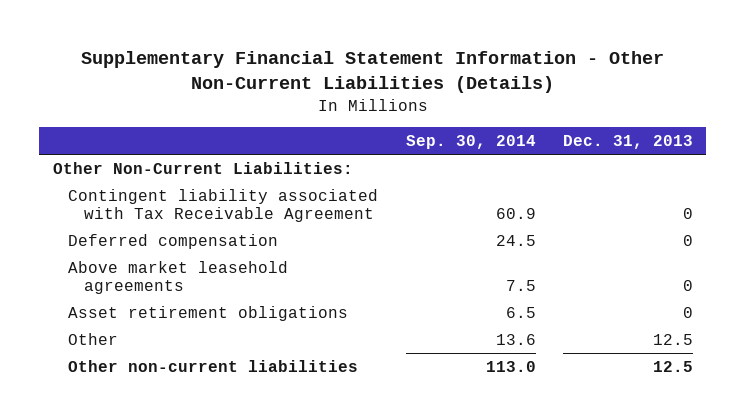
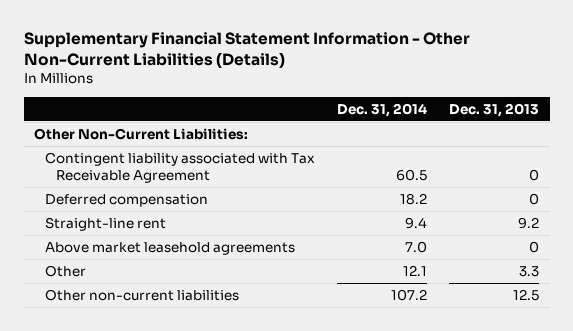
[405,134,536,149] Sep. 30, 2014 -> none
none -> [336,102,427,117] Dec. 31, 2014
none -> [45,216,167,231] Straight-line rent
[68,305,349,321] Asset retirement obligations -> none
[652,333,693,345] 12.5 -> [518,265,539,277] 3.3

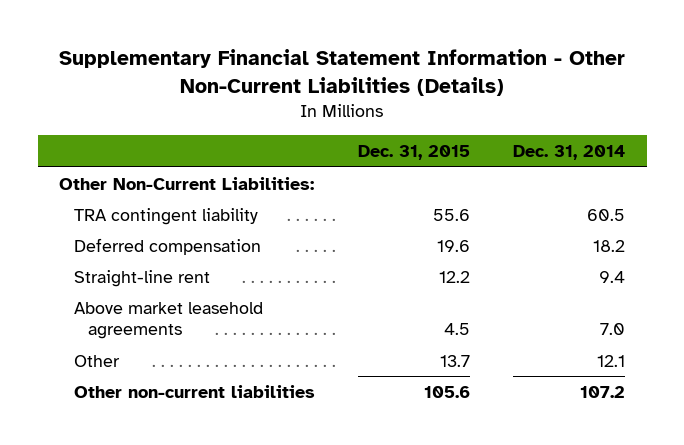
[448,102,539,117] Dec. 31, 2013 -> none
none -> [357,144,470,160] Dec. 31, 2015
[45,151,316,183] Contingent liability associated with Tax Receivable Agreement -> [73,207,258,225] TRA contingent liability

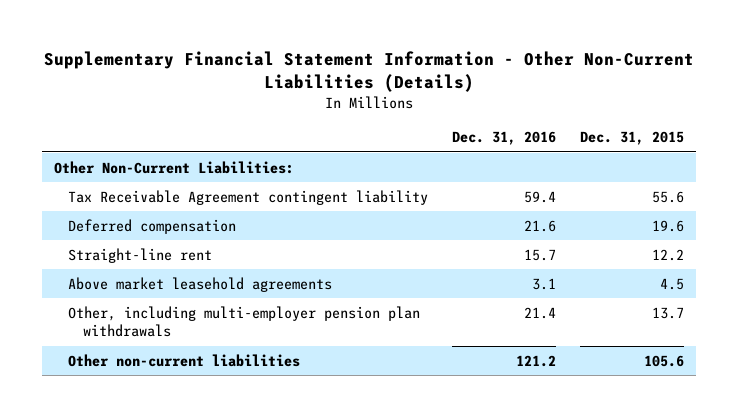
[513,144,626,160] Dec. 31, 2014 -> none
none -> [452,131,557,146] Dec. 31, 2016
[73,207,258,225] TRA contingent liability -> [68,189,429,205] Tax Receivable Agreement contingent liability
[73,354,120,367] Other -> [68,305,421,338] Other, including multi-employer pension plan withdrawals

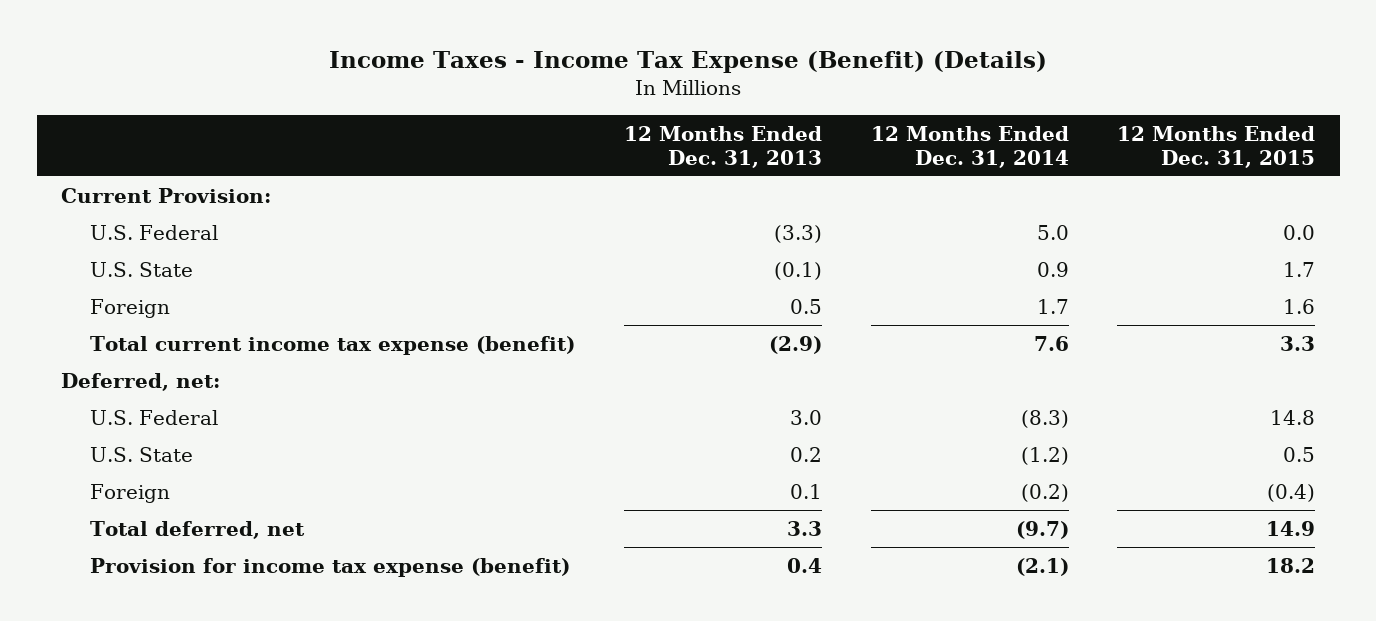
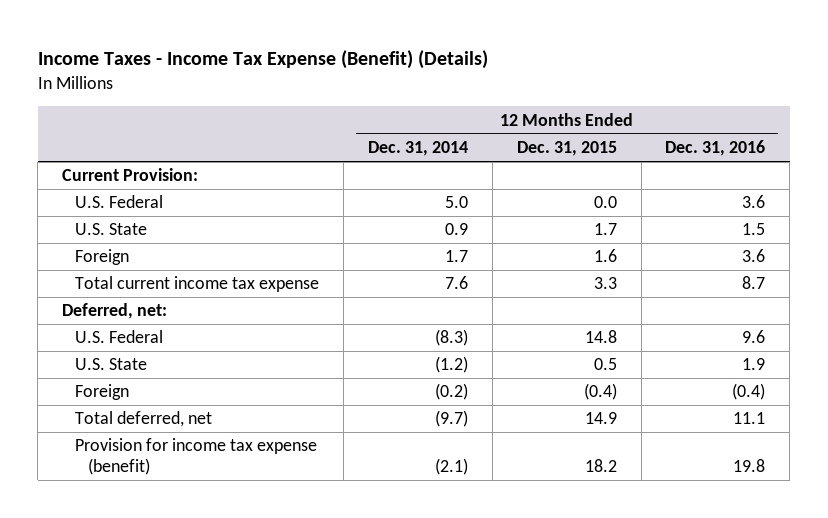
[624,125,823,168] 12 Months Ended Dec. 31, 2013 -> none
none -> [665,140,766,157] Dec. 31, 2016
[90,335,576,355] Total current income tax expense (benefit) -> [74,276,319,293] Total current income tax expense

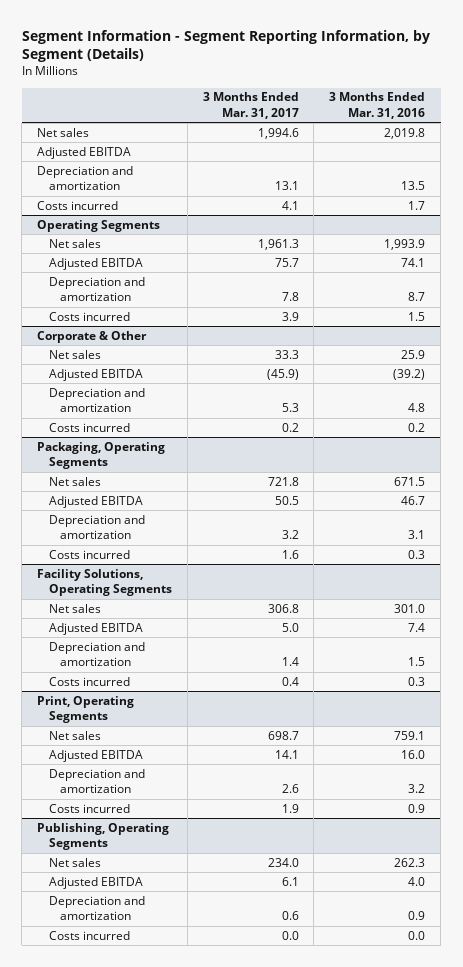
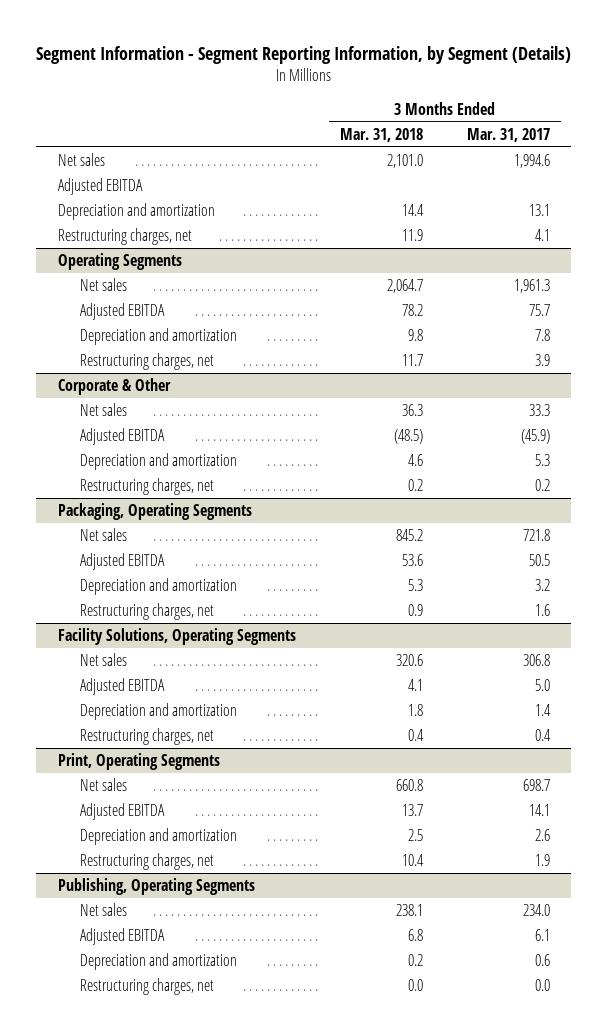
[329,92,426,119] 3 Months Ended Mar. 31, 2016 -> none
none -> [339,127,423,142] Mar. 31, 2018
[37,200,119,210] Costs incurred -> [57,228,192,246] Restructuring charges, net
[48,311,130,321] Costs incurred -> [79,353,214,371] Restructuring charges, net
[48,422,130,432] Costs incurred -> [79,478,214,496] Restructuring charges, net
[48,549,130,559] Costs incurred -> [79,603,214,621] Restructuring charges, net
[48,676,130,686] Costs incurred -> [79,728,214,746] Restructuring charges, net
[48,803,130,813] Costs incurred -> [79,853,214,871] Restructuring charges, net
[48,930,130,940] Costs incurred -> [79,978,214,996] Restructuring charges, net

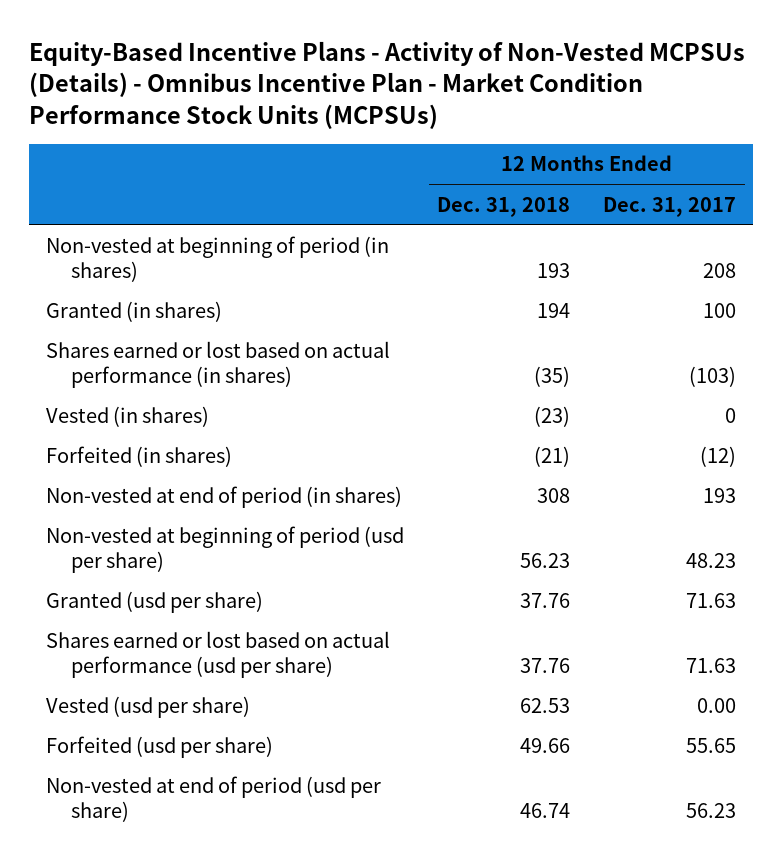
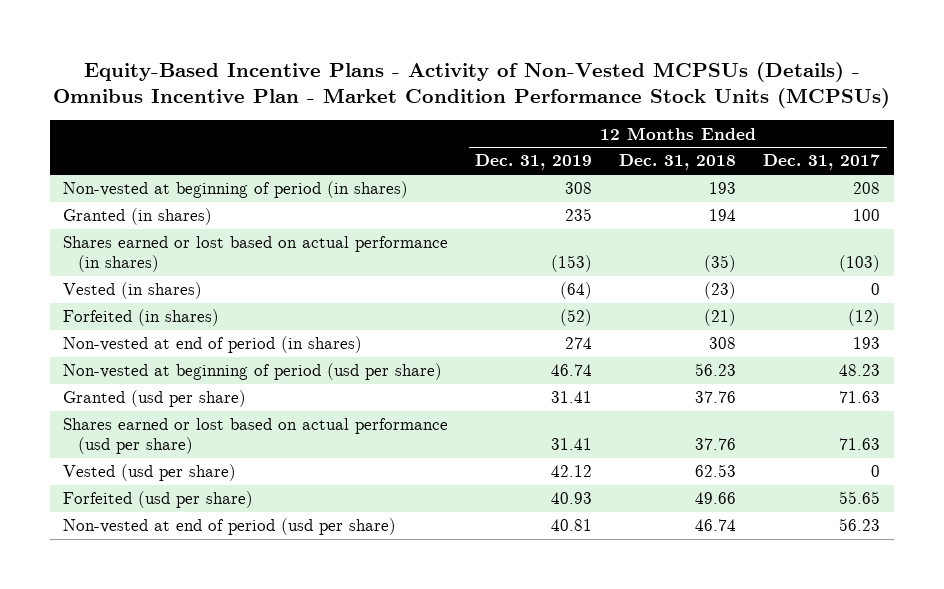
none -> [475,154,593,171] Dec. 31, 2019
[697,697,737,713] 0.00 -> [871,465,881,478] 0

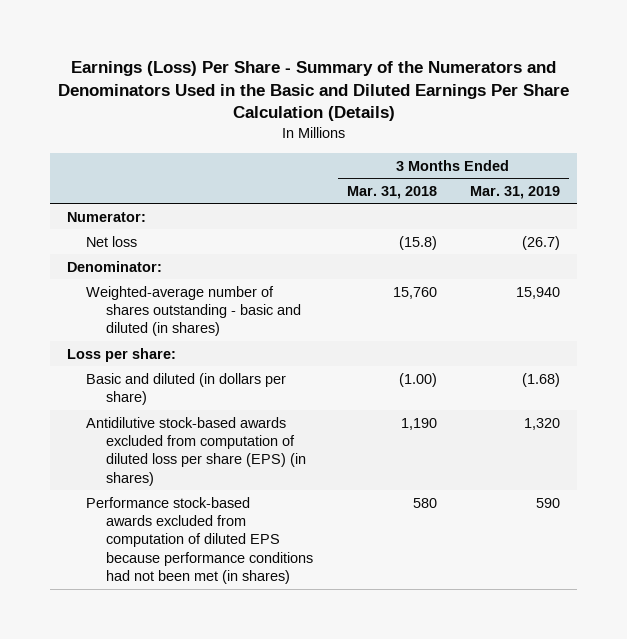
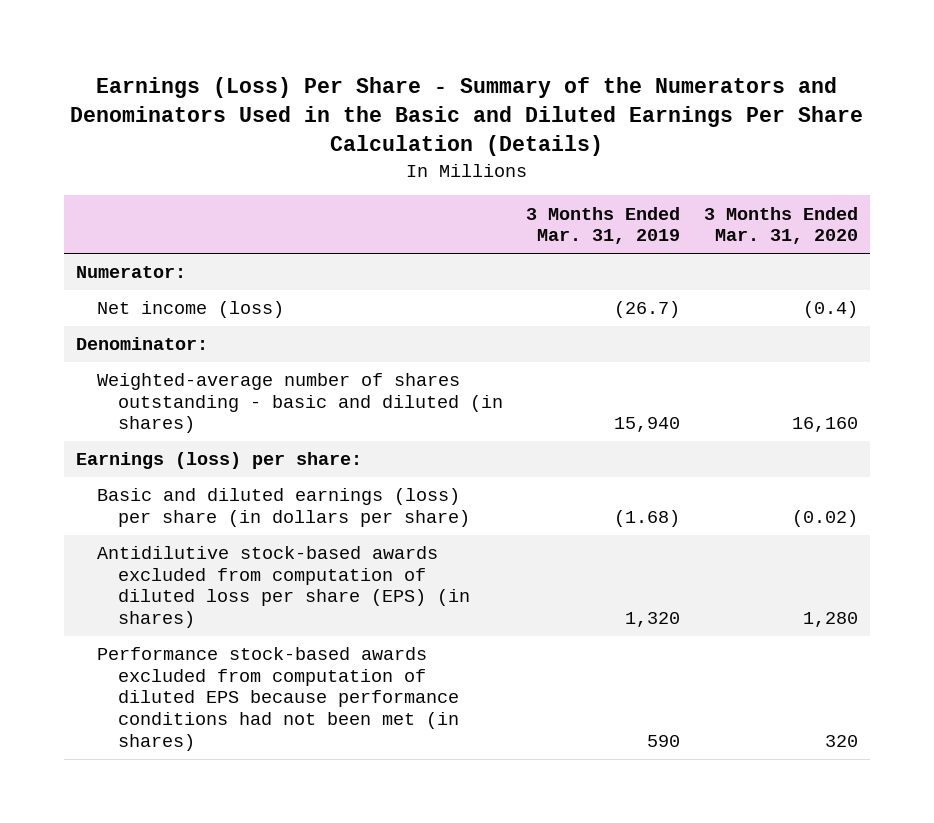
[346,185,437,199] Mar. 31, 2018 -> none
none -> [704,206,859,245] 3 Months Ended Mar. 31, 2020
[86,235,138,247] Net loss -> [96,301,284,319] Net income (loss)
[66,347,176,362] Loss per share: -> [75,452,362,470] Earnings (loss) per share:
[86,372,287,406] Basic and diluted (in dollars per share) -> [96,488,470,527] Basic and diluted earnings (loss) per share (in dollars per share)

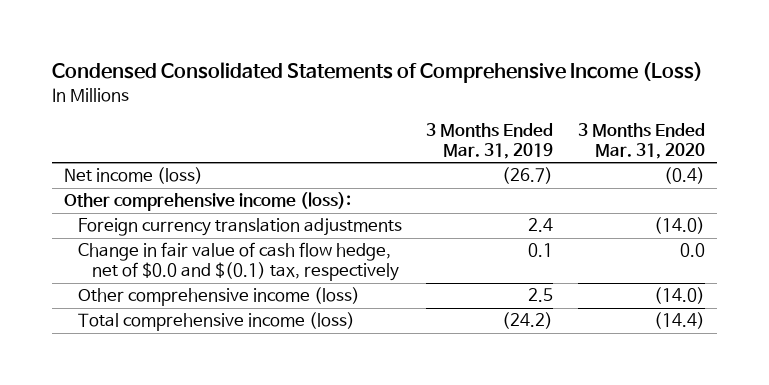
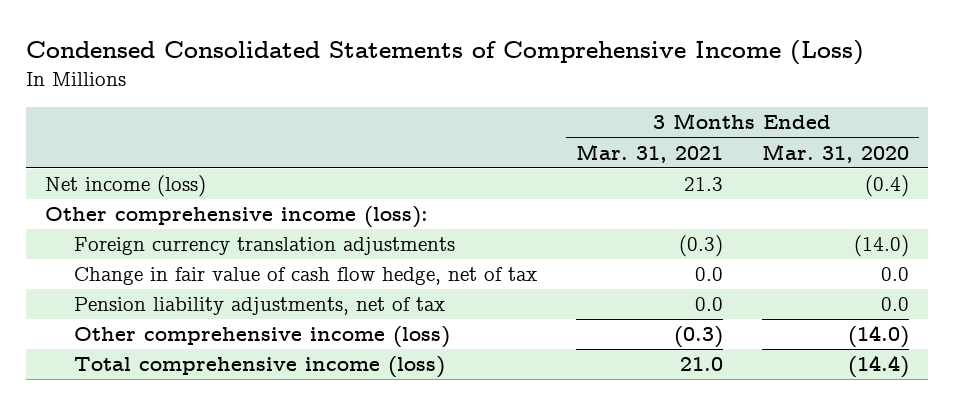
[426,123,554,160] 3 Months Ended Mar. 31, 2019 -> none
none -> [575,143,723,163] Mar. 31, 2021
[77,242,399,282] Change in fair value of cash flow hedge, net of $0.0 and $(0.1) tax, respectively -> [74,267,538,286] Change in fair value of cash flow hedge, net of tax
none -> [74,297,446,316] Pension liability adjustments, net of tax

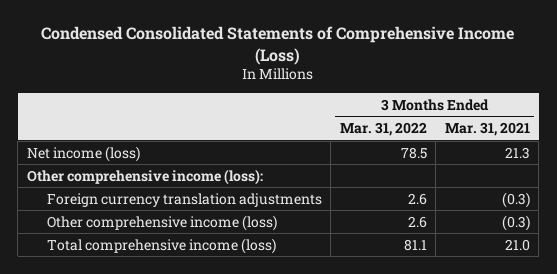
[761,143,909,163] Mar. 31, 2020 -> none
none -> [339,121,427,136] Mar. 31, 2022
[74,267,538,286] Change in fair value of cash flow hedge, net of tax -> none
[74,297,446,316] Pension liability adjustments, net of tax -> none

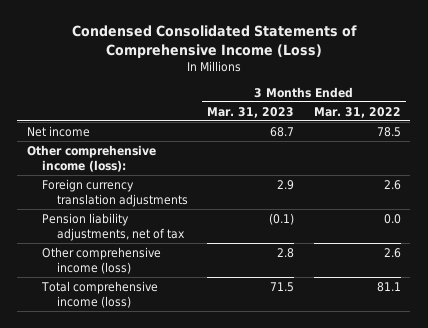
[444,121,530,136] Mar. 31, 2021 -> none
none -> [207,106,295,118] Mar. 31, 2023
[26,145,140,162] Net income (loss) -> [27,125,91,137] Net income
none -> [42,212,185,242] Pension liability adjustments, net of tax

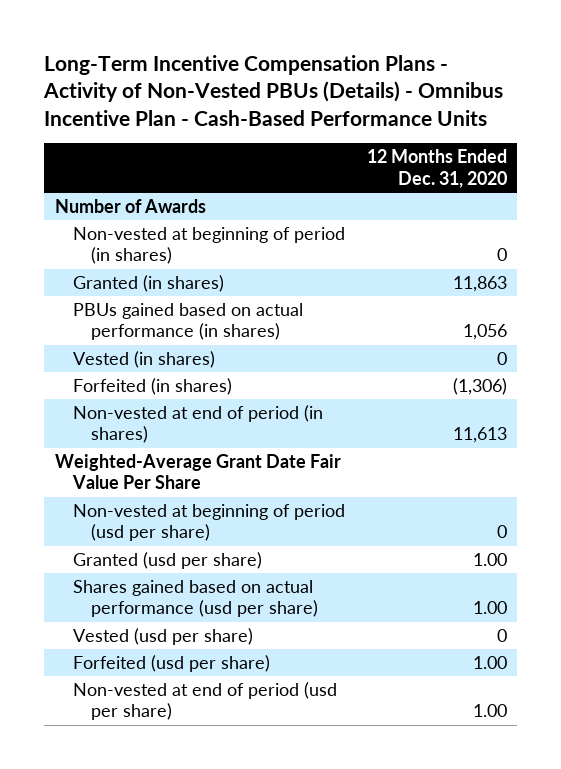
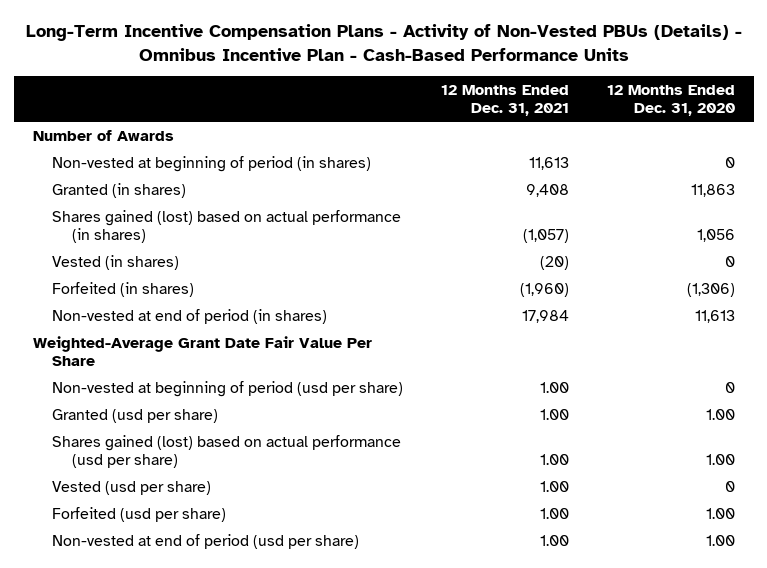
none -> [440,85,569,117] 12 Months Ended Dec. 31, 2021
[72,303,303,341] PBUs gained based on actual performance (in shares) -> [52,209,402,243] Shares gained (lost) based on actual performance (in shares)
[72,580,318,618] Shares gained based on actual performance (usd per share) -> [52,434,402,468] Shares gained (lost) based on actual performance (usd per share)

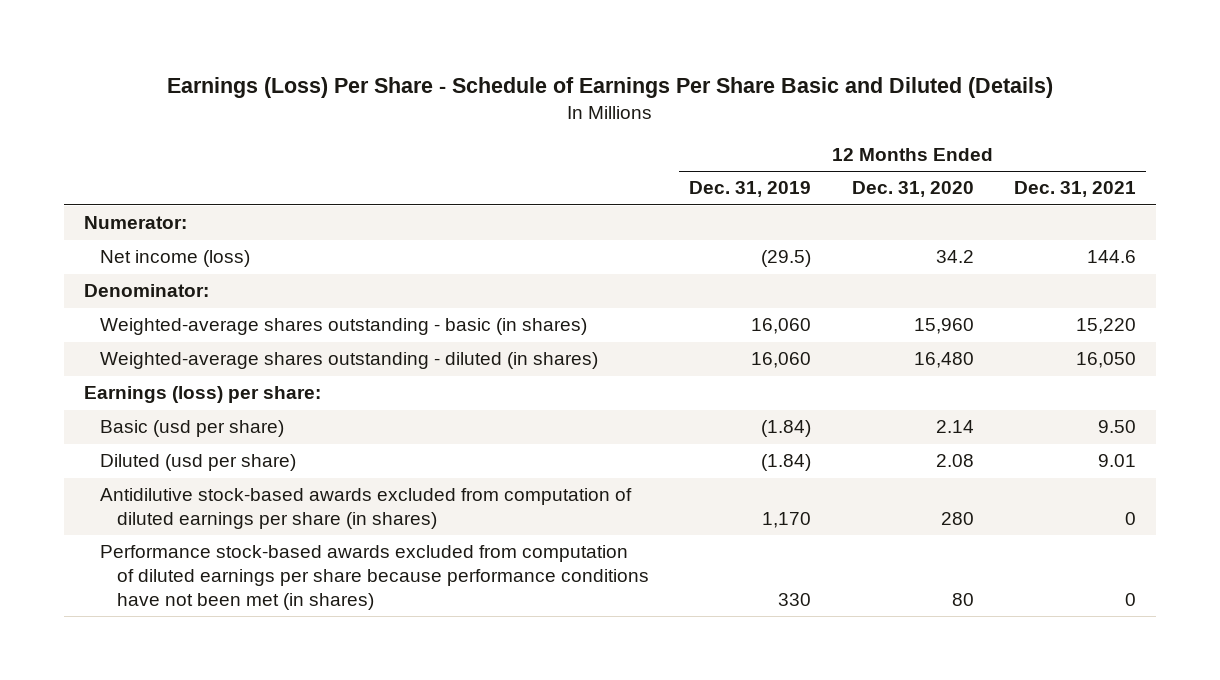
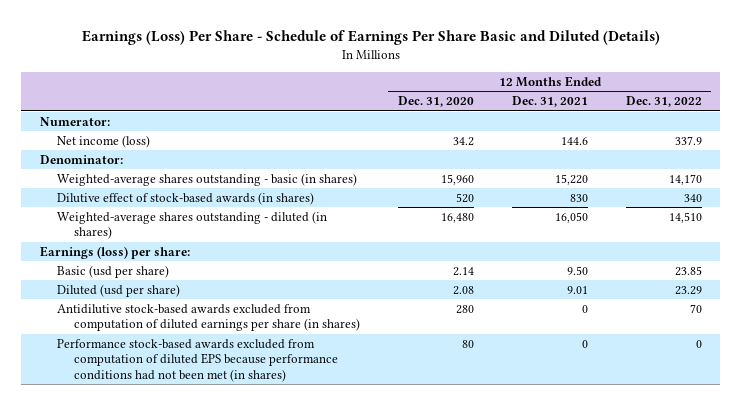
[689,181,812,198] Dec. 31, 2019 -> none
none -> [625,96,702,108] Dec. 31, 2022
none -> [56,191,314,205] Dilutive effect of stock-based awards (in shares)
[100,545,649,610] Performance stock-based awards excluded from computation of diluted earnings per share because performance conditions have not been met (in shares) -> [56,338,338,383] Performance stock-based awards excluded from computation of diluted EPS because performance conditions had not been met (in shares)

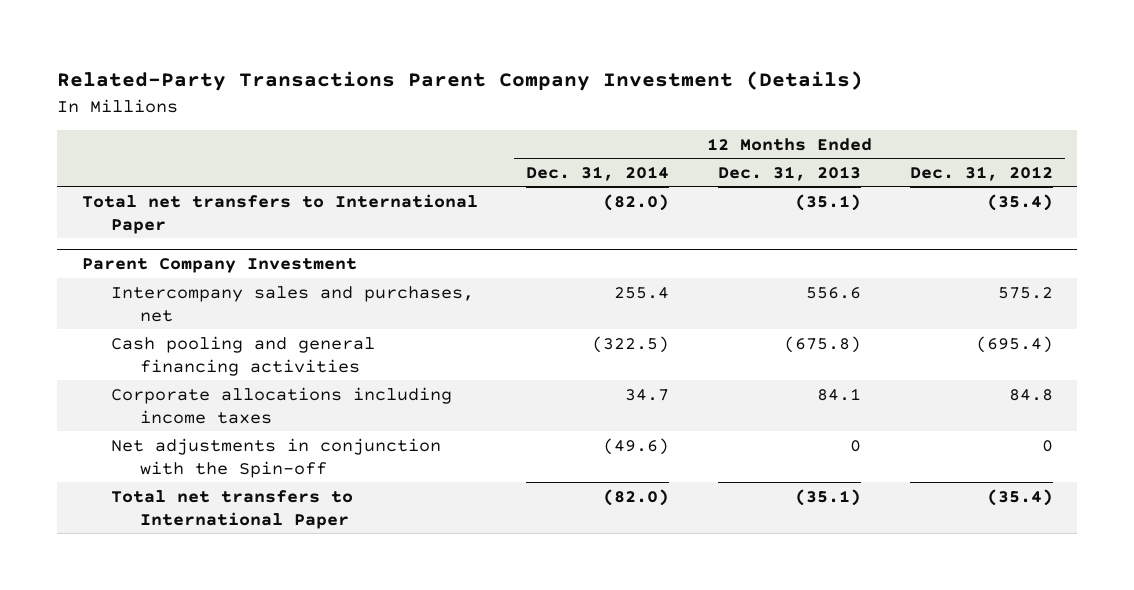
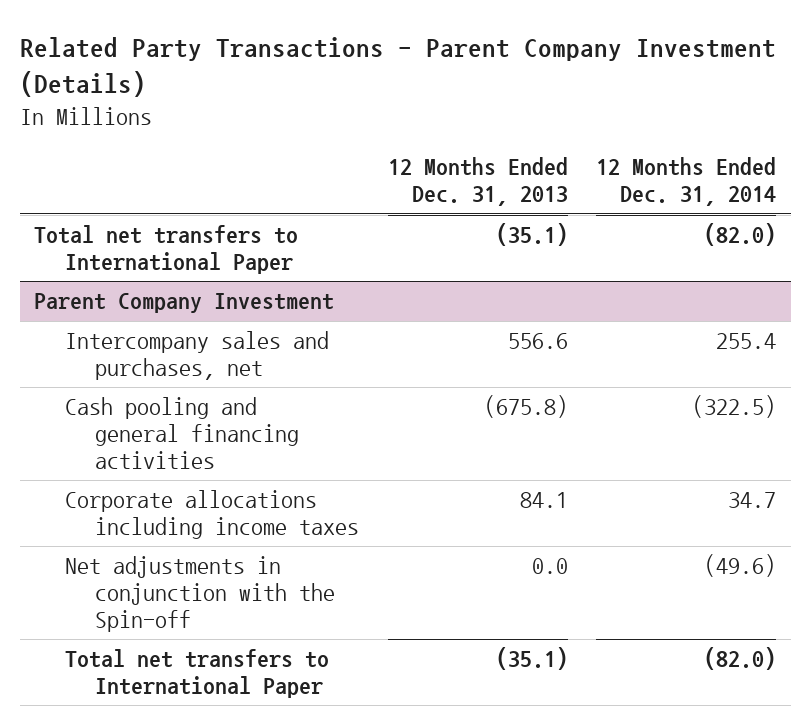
[57,71,864,92] Related-Party Transactions Parent Company Investment (Details) -> [20,37,777,98] Related Party Transactions - Parent Company Investment (Details)
[909,165,1053,181] Dec. 31, 2012 -> none
[850,439,862,452] 0 -> [531,558,568,575] 0.0

